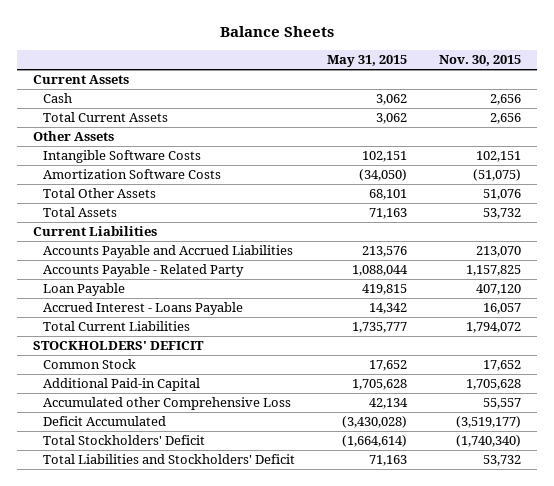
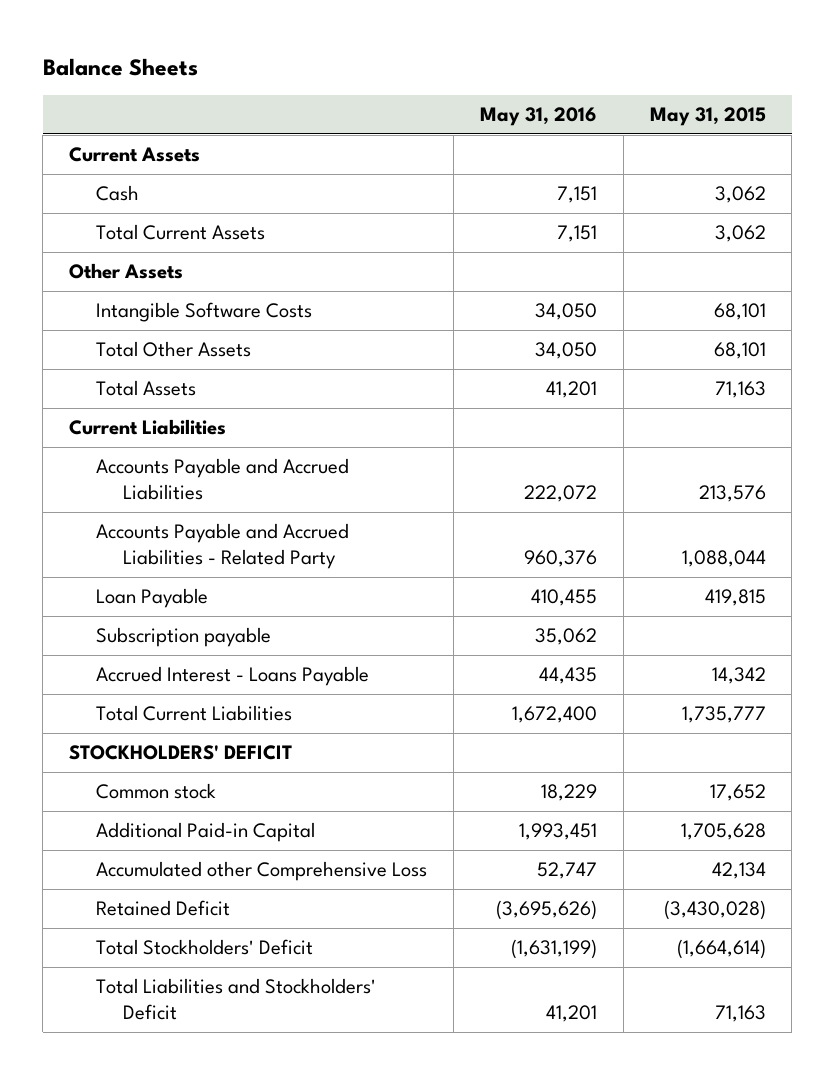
[439,55,522,67] Nov. 30, 2015 -> none
none -> [479,107,597,127] May 31, 2016
[43,169,222,180] Amortization Software Costs -> none
[362,151,408,163] 102,151 -> [713,303,766,321] 68,101
[43,264,245,278] Accounts Payable - Related Party -> [96,523,350,570] Accounts Payable and Accrued Liabilities - Related Party
none -> [96,627,272,648] Subscription payable
[43,359,137,370] Common Stock -> [96,783,217,800] Common stock
[43,416,167,427] Deficit Accumulated -> [96,900,231,917] Retained Deficit

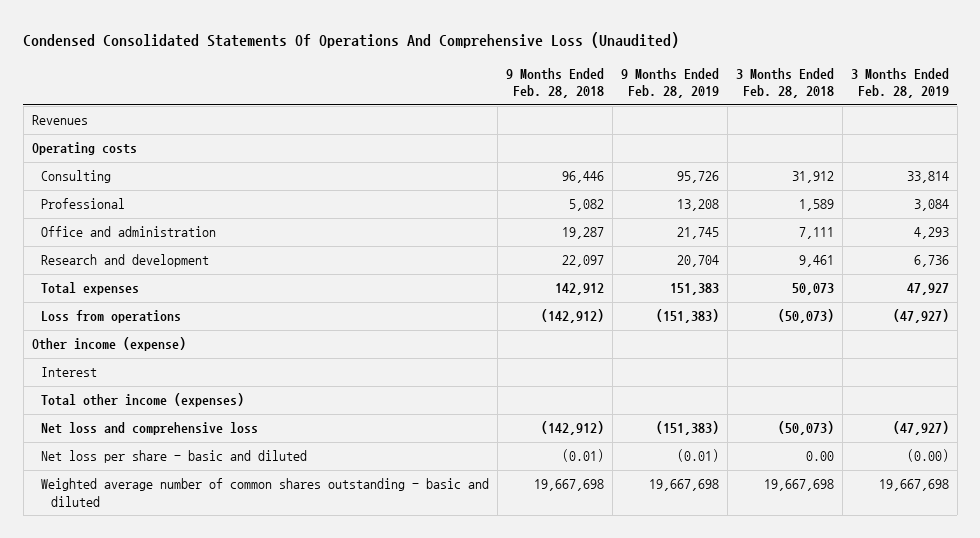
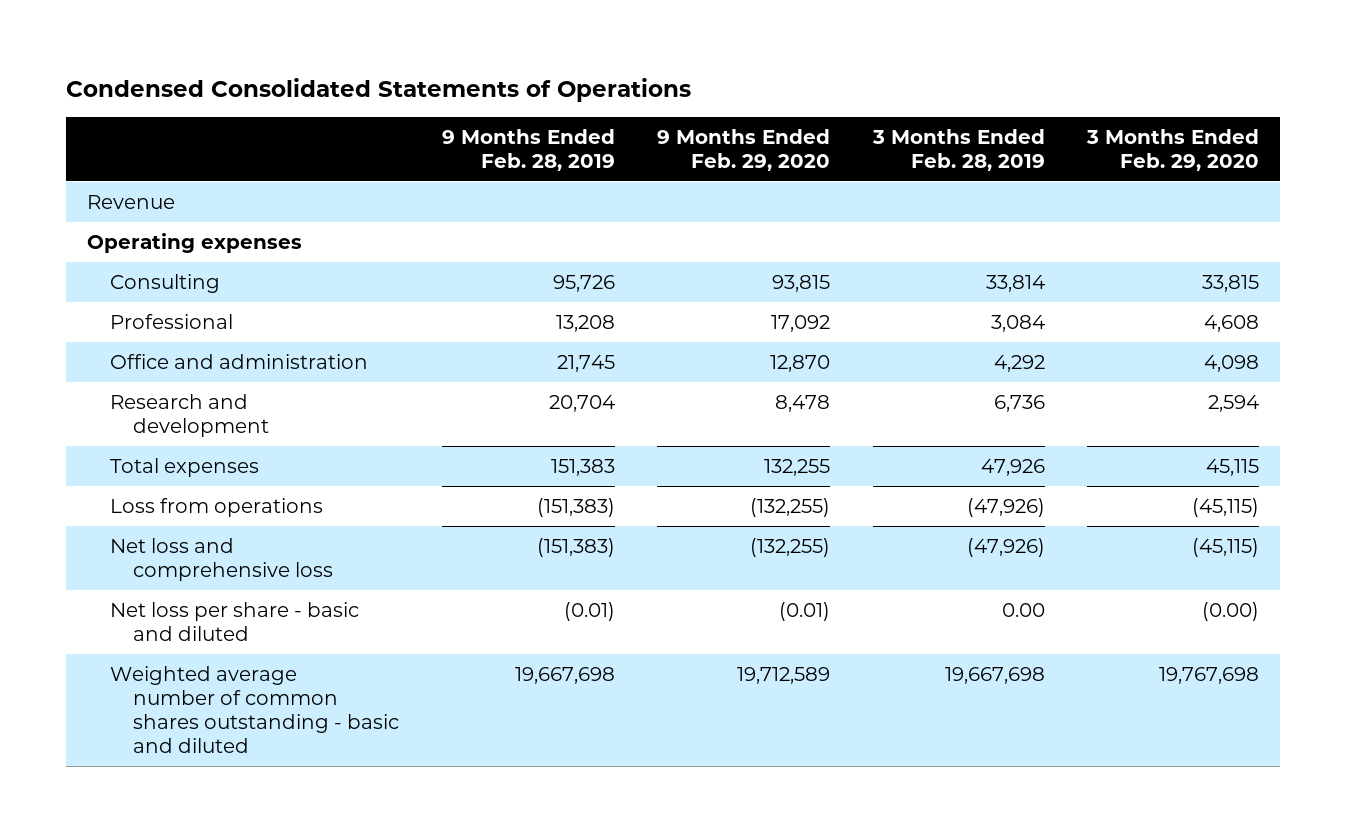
[23,32,680,49] Condensed Consolidated Statements Of Operations And Comprehensive Loss (Unaudited) -> [65,77,691,102] Condensed Consolidated Statements of Operations
[506,67,605,99] 9 Months Ended Feb. 28, 2018 -> none
[735,67,834,99] 3 Months Ended Feb. 28, 2018 -> none
none -> [657,128,831,171] 9 Months Ended Feb. 29, 2020
none -> [1085,128,1259,171] 3 Months Ended Feb. 29, 2020
[31,115,88,126] Revenues -> [86,194,175,209] Revenue
[31,142,137,156] Operating costs -> [86,232,302,253] Operating expenses
[913,227,949,240] 4,293 -> [993,354,1045,372] 4,292
[31,337,186,352] Other income (expense) -> none
[41,367,98,378] Interest -> none
[41,393,245,408] Total other income (expenses) -> none
[906,283,949,296] 47,927 -> [980,458,1045,476] 47,926
[892,309,949,324] (47,927) -> [966,497,1045,517] (47,926)
[892,421,949,436] (47,927) -> [966,537,1045,557] (47,926)
[906,449,949,463] (0.00) -> [1001,602,1045,617] 0.00

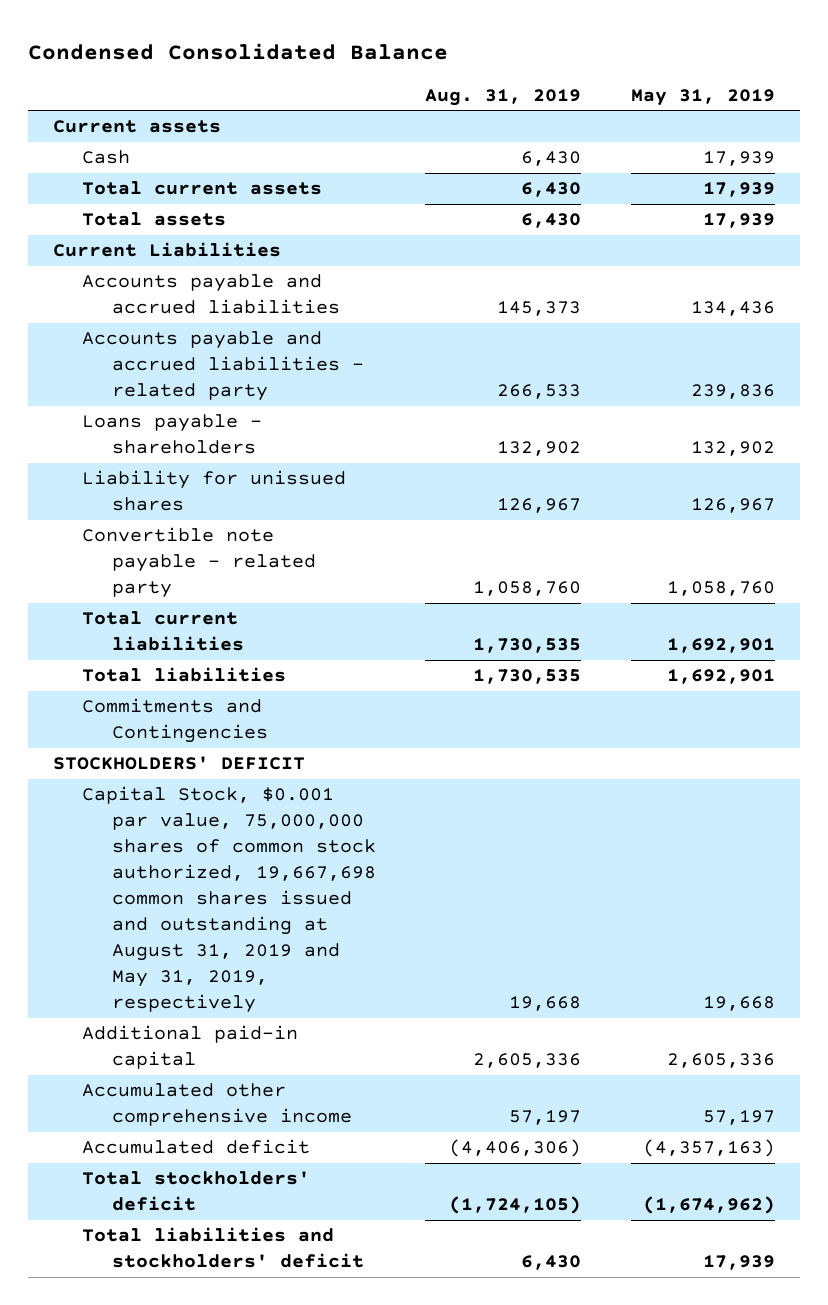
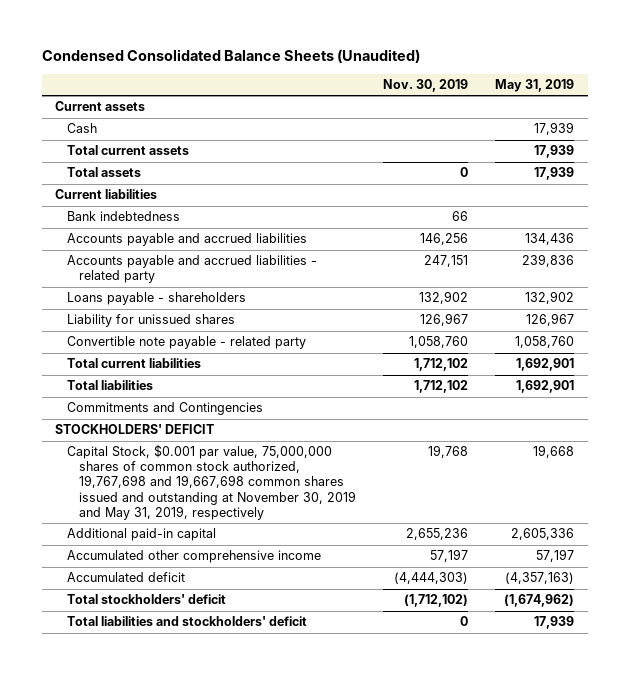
[27,43,448,61] Condensed Consolidated Balance -> [41,49,420,64] Condensed Consolidated Balance Sheets (Unaudited)
[425,88,582,106] Aug. 31, 2019 -> none
none -> [383,79,469,93] Nov. 30, 2019
[52,242,281,258] Current Liabilities -> [55,189,158,200] Current liabilities
none -> [67,211,181,222] Bank indebtedness
[82,786,376,1014] Capital Stock, $0.001 par value, 75,000,000 shares of common stock authorized, 19,667,698 common shares issued and outstanding at August 31, 2019 and May 31, 2019, respectively -> [67,444,357,520] Capital Stock, $0.001 par value, 75,000,000 shares of common stock authorized, 19,767,698 and 19,667,698 common shares issued and outstanding at November 30, 2019 and May 31, 2019, respectively

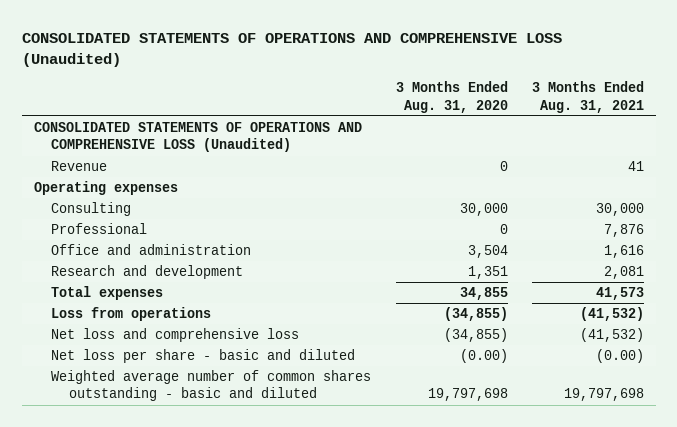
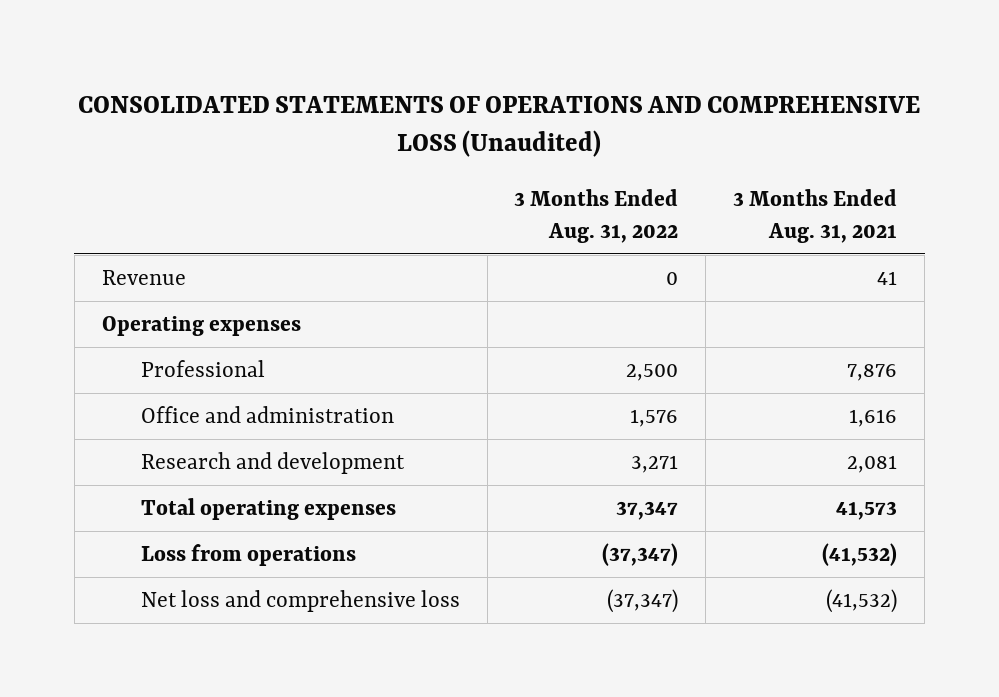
[395,81,508,113] 3 Months Ended Aug. 31, 2020 -> none
none -> [514,188,679,243] 3 Months Ended Aug. 31, 2022
[33,122,362,153] CONSOLIDATED STATEMENTS OF OPERATIONS AND COMPREHENSIVE LOSS (Unaudited) -> none
[51,202,132,217] Consulting -> none
[51,286,164,301] Total expenses -> [140,498,396,521] Total operating expenses
[51,349,356,364] Net loss per share - basic and diluted -> none
[51,370,372,402] Weighted average number of common shares outstanding - basic and diluted -> none

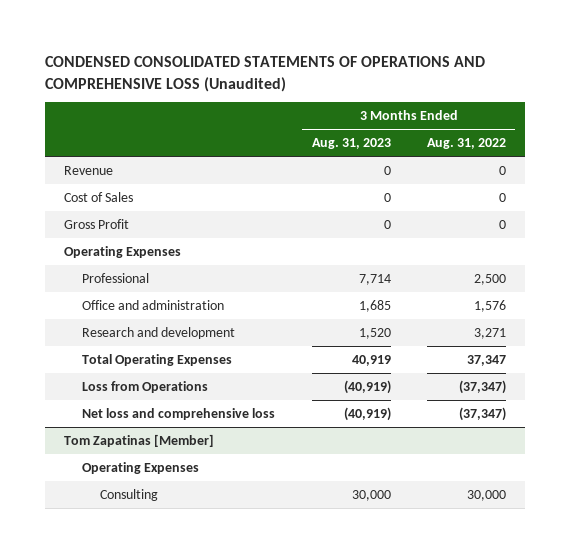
[78,95,921,157] CONSOLIDATED STATEMENTS OF OPERATIONS AND COMPREHENSIVE LOSS (Unaudited) -> [45,56,486,92] CONDENSED CONSOLIDATED STATEMENTS OF OPERATIONS AND COMPREHENSIVE LOSS (Unaudited)
[733,188,898,243] 3 Months Ended Aug. 31, 2021 -> none
none -> [311,138,391,150] Aug. 31, 2023
none -> [63,191,133,202] Cost of Sales
none -> [63,218,129,229] Gross Profit
[101,316,301,337] Operating expenses -> [63,245,181,258] Operating Expenses
[140,498,396,521] Total operating expenses -> [81,353,232,366] Total Operating Expenses
[140,544,356,567] Loss from operations -> [81,380,208,393] Loss from Operations
none -> [63,433,214,447] Tom Zapatinas [Member]
none -> [81,461,199,474] Operating Expenses
none -> [99,488,158,501] Consulting

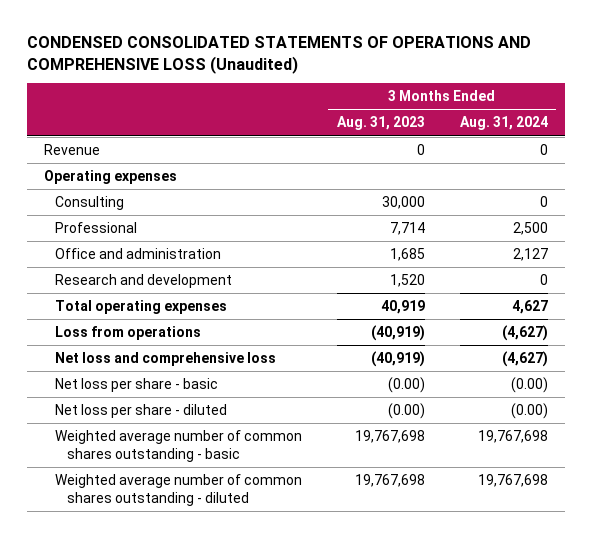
[427,138,507,150] Aug. 31, 2022 -> none
none -> [459,116,548,131] Aug. 31, 2024
[63,191,133,202] Cost of Sales -> none
[63,218,129,229] Gross Profit -> none
[63,245,181,258] Operating Expenses -> [43,169,177,184] Operating expenses
none -> [55,195,125,210] Consulting
[81,353,232,366] Total Operating Expenses -> [55,299,228,314] Total operating expenses
[81,380,208,393] Loss from Operations -> [55,325,202,340] Loss from operations
[63,433,214,447] Tom Zapatinas [Member] -> none
[81,461,199,474] Operating Expenses -> none
[99,488,158,501] Consulting -> none
none -> [55,377,219,392] Net loss per share - basic
none -> [55,403,228,418] Net loss per share - diluted
none -> [55,429,303,462] Weighted average number of common shares outstanding - basic
none -> [55,473,303,506] Weighted average number of common shares outstanding - diluted

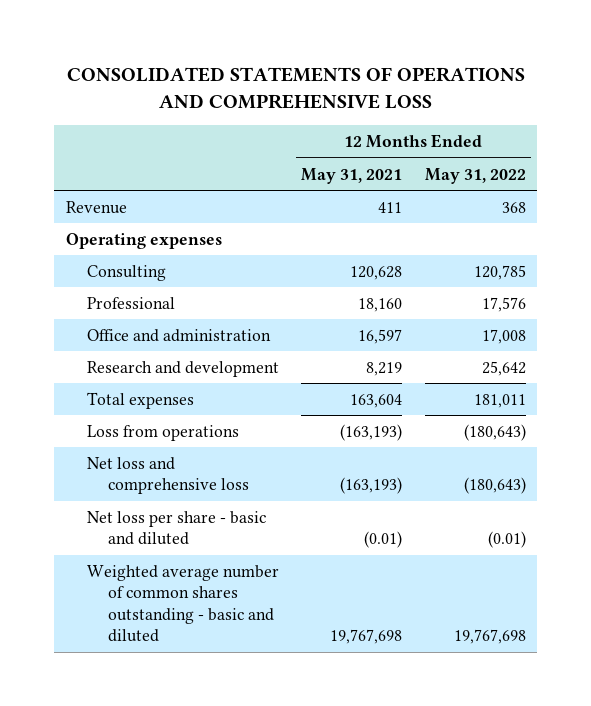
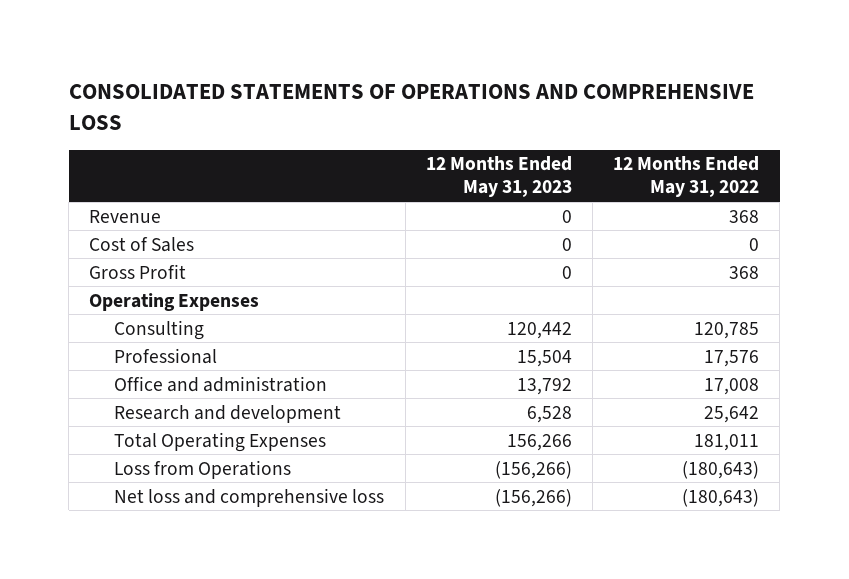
[301,167,403,184] May 31, 2021 -> none
none -> [425,156,572,198] 12 Months Ended May 31, 2023
none -> [89,236,195,252] Cost of Sales
none -> [89,263,187,279] Gross Profit
[65,232,222,249] Operating expenses -> [89,292,260,311] Operating Expenses
[86,391,194,409] Total expenses -> [114,431,327,452] Total Operating Expenses
[86,424,239,441] Loss from operations -> [114,459,292,479] Loss from Operations
[86,510,266,546] Net loss per share - basic and diluted -> none
[86,564,279,642] Weighted average number of common shares outstanding - basic and diluted -> none

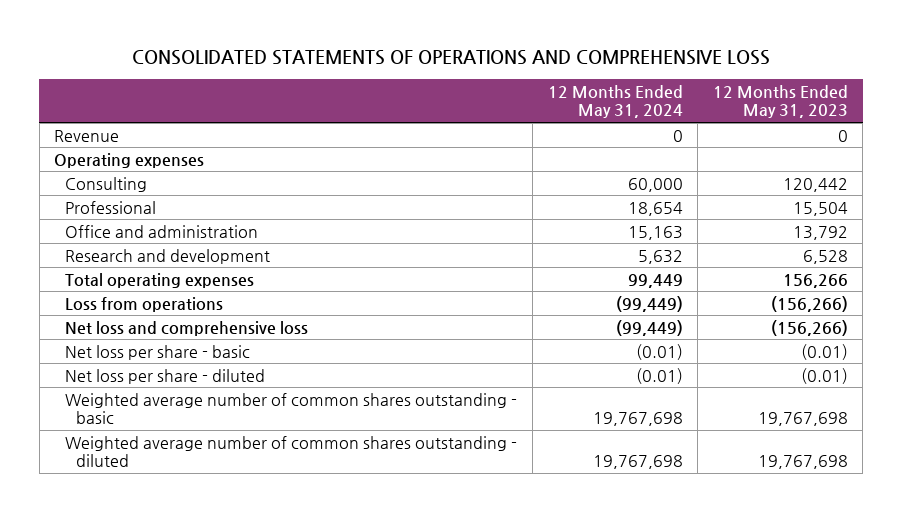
[613,156,760,198] 12 Months Ended May 31, 2022 -> none
none -> [547,84,683,119] 12 Months Ended May 31, 2024
[89,236,195,252] Cost of Sales -> none
[89,263,187,279] Gross Profit -> none
[89,292,260,311] Operating Expenses -> [54,152,205,168] Operating expenses
[114,431,327,452] Total Operating Expenses -> [65,272,255,288] Total operating expenses
[114,459,292,479] Loss from Operations -> [65,296,224,312] Loss from operations
none -> [65,344,251,360] Net loss per share - basic
none -> [65,368,266,384] Net loss per share - diluted
none -> [65,392,518,425] Weighted average number of common shares outstanding - basic
none -> [65,435,518,468] Weighted average number of common shares outstanding - diluted

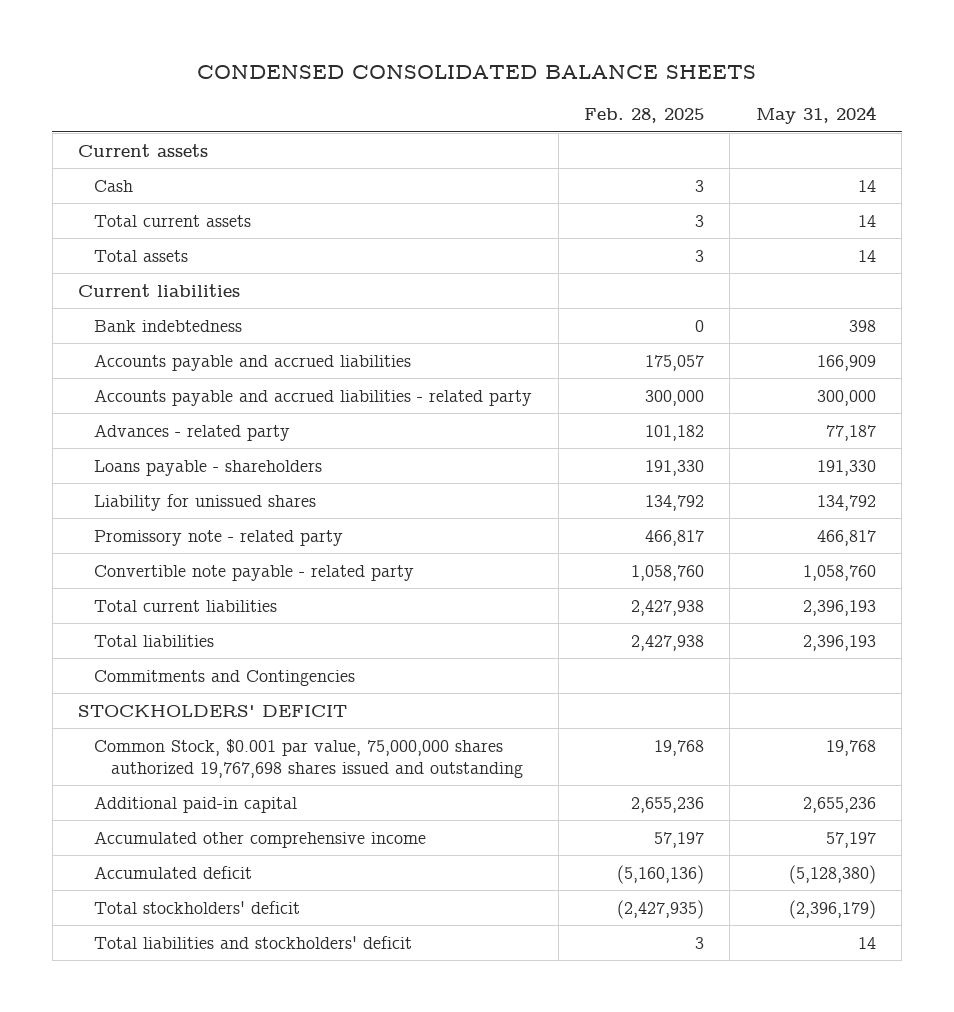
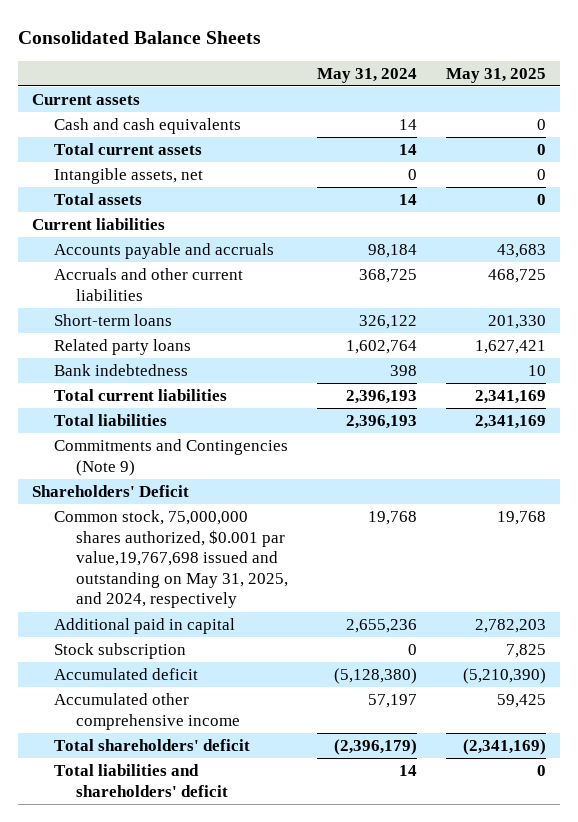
[196,65,756,80] CONDENSED CONSOLIDATED BALANCE SHEETS -> [17,30,261,44] Consolidated Balance Sheets
[584,108,705,124] Feb. 28, 2025 -> none
none -> [445,67,546,83] May 31, 2025
[94,179,134,192] Cash -> [54,118,242,135] Cash and cash equivalents
none -> [54,168,204,185] Intangible assets, net
none -> [54,243,275,260] Accounts payable and accruals
none -> [54,268,244,301] Accruals and other current liabilities
none -> [54,314,173,327] Short-term loans
none -> [54,339,192,356] Related party loans
[94,353,412,371] Accounts payable and accrued liabilities -> none
[94,388,533,406] Accounts payable and accrued liabilities - related party -> none
[94,423,291,441] Advances - related party -> none
[94,459,323,476] Loans payable - shareholders -> none
[94,493,317,511] Liability for unissued shares -> none
[94,529,344,546] Promissory note - related party -> none
[94,564,415,581] Convertible note payable - related party -> none
[94,669,356,686] Commitments and Contingencies -> [54,439,289,476] Commitments and Contingencies (Note 9)
[78,704,348,717] STOCKHOLDERS' DEFICIT -> [32,485,190,498] Shareholders' Deficit
[94,738,523,778] Common Stock, $0.001 par value, 75,000,000 shares authorized 19,767,698 shares issued and outstanding -> [54,510,289,609] Common stock, 75,000,000 shares authorized, $0.001 par value,19,767,698 issued and outstanding on May 31, 2025, and 2024, respectively
[94,795,298,813] Additional paid-in capital -> [54,618,236,635] Additional paid in capital
none -> [54,643,187,660] Stock subscription
[94,830,427,848] Accumulated other comprehensive income -> [54,693,241,730] Accumulated other comprehensive income
[94,900,301,914] Total stockholders' deficit -> [54,739,251,752] Total shareholders' deficit
[94,935,413,949] Total liabilities and stockholders' deficit -> [54,764,229,797] Total liabilities and shareholders' deficit

